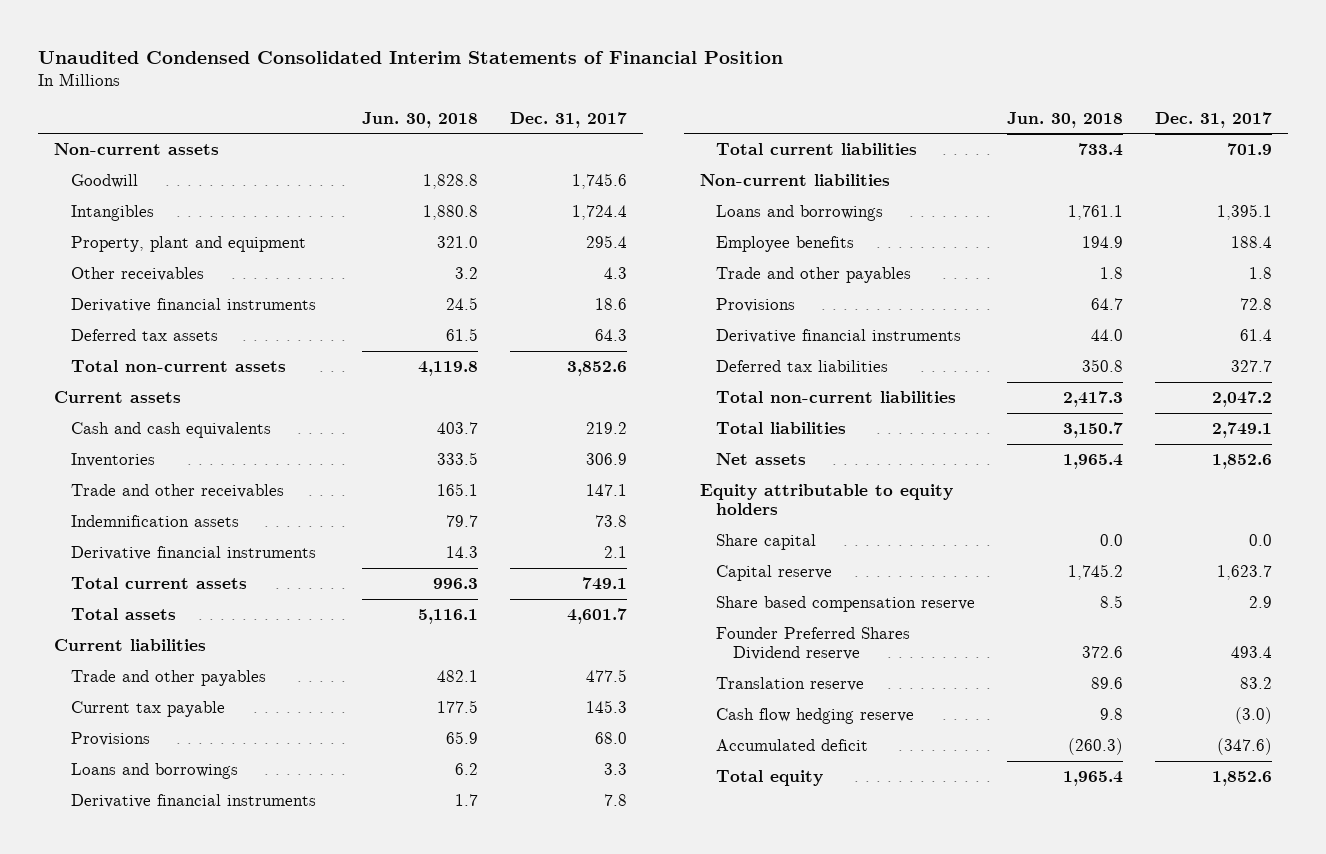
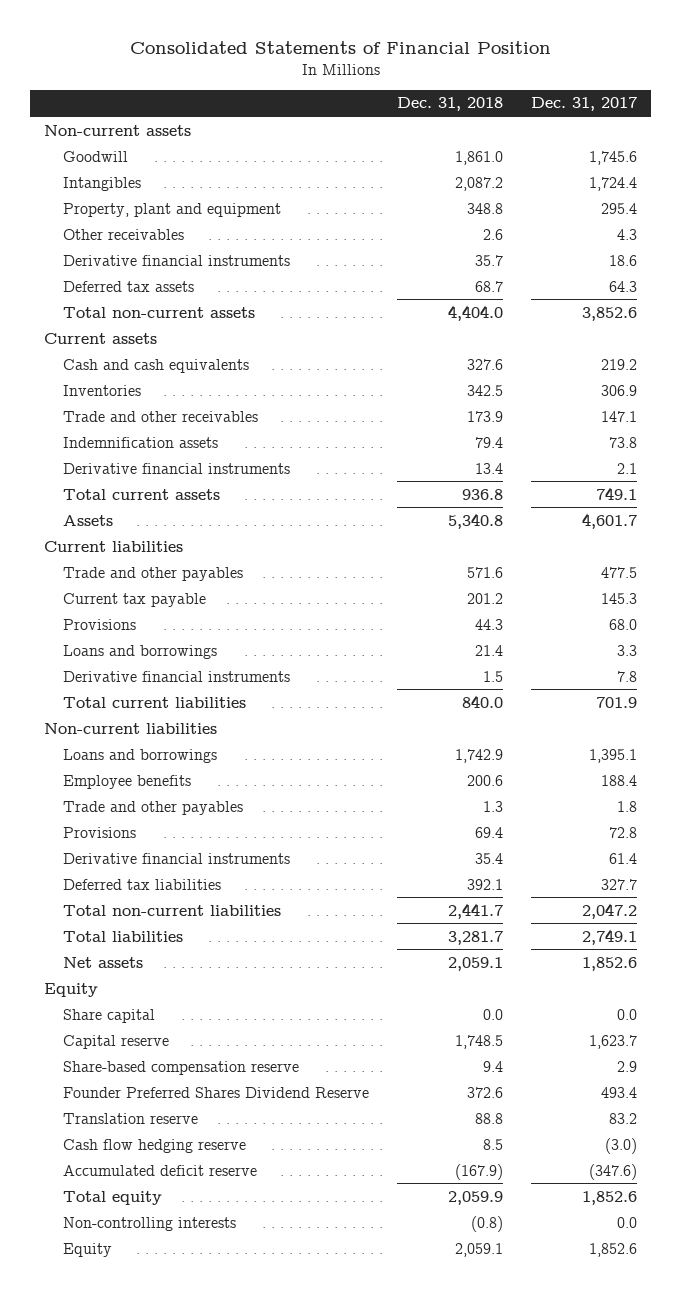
[38,50,784,64] Unaudited Condensed Consolidated Interim Statements of Financial Position -> [129,40,551,54] Consolidated Statements of Financial Position
[361,111,478,128] Jun. 30, 2018 -> none
none -> [397,97,504,112] Dec. 31, 2018
[70,608,176,621] Total assets -> [63,514,114,526] Assets
[699,484,953,516] Equity attributable to equity holders -> [44,982,99,997] Equity
[716,596,976,613] Share based compensation reserve -> [63,1060,300,1075] Share-based compensation reserve
[716,627,911,661] Founder Preferred Shares Dividend reserve -> [63,1086,370,1098] Founder Preferred Shares Dividend Reserve
[716,739,869,752] Accumulated deficit -> [63,1164,258,1176] Accumulated deficit reserve
none -> [63,1216,237,1231] Non-controlling interests
none -> [63,1242,113,1257] Equity

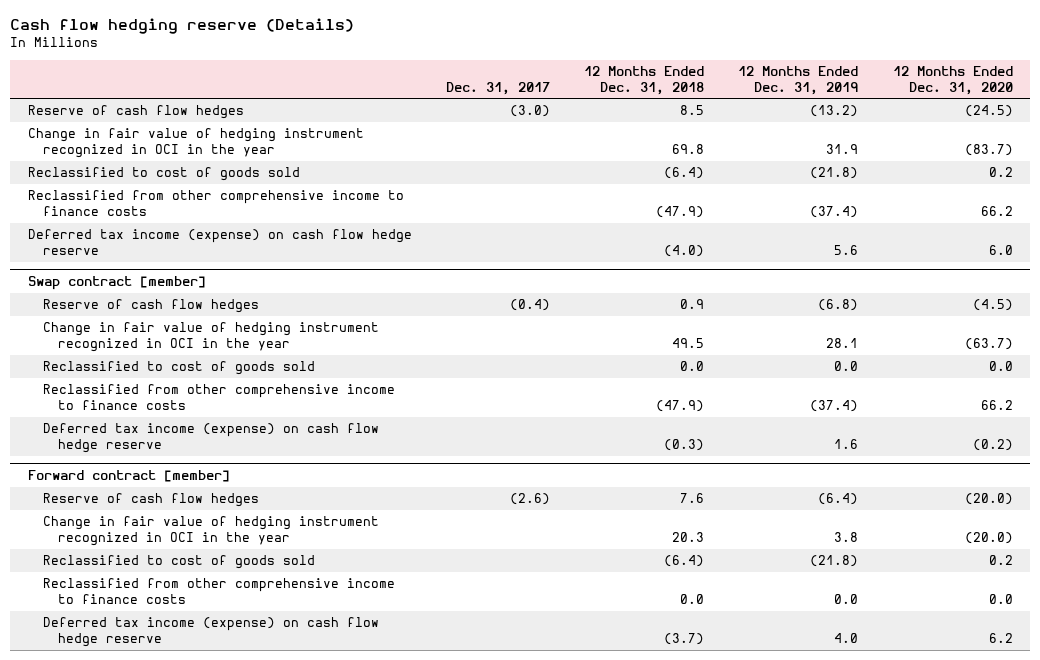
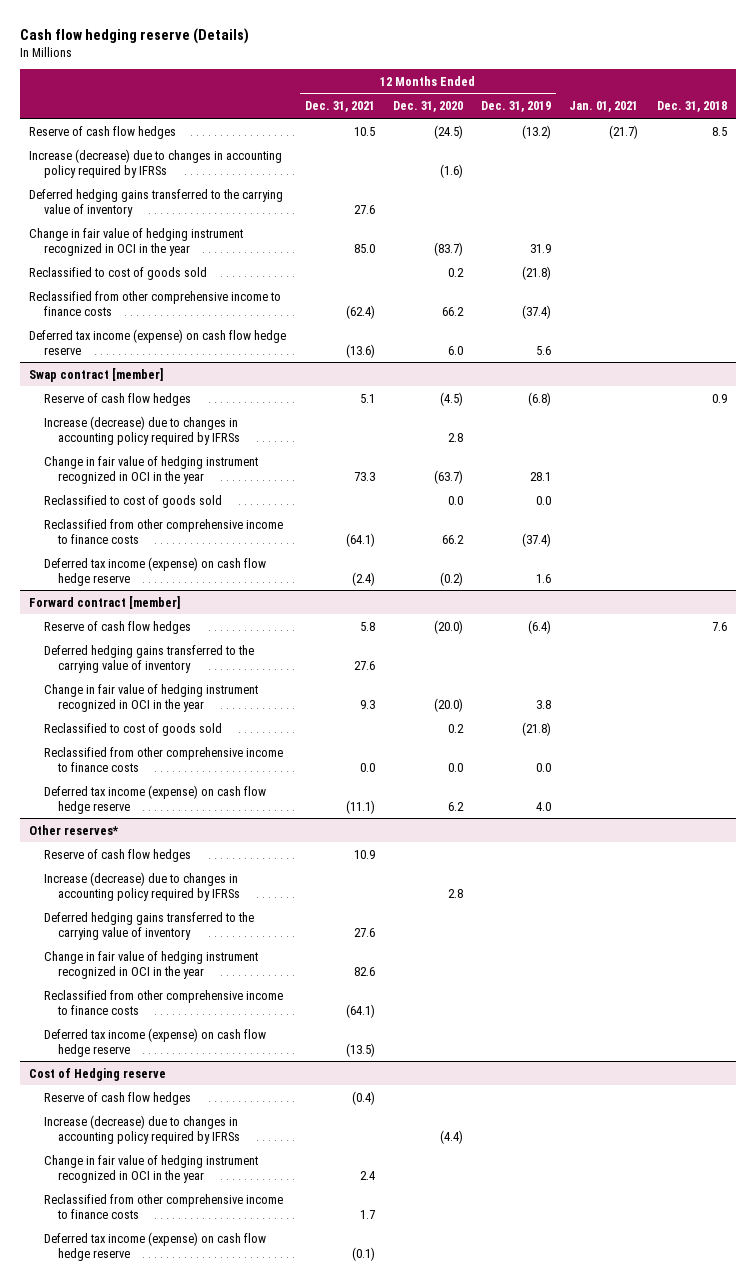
[445,81,550,95] Dec. 31, 2017 -> none
[584,65,705,95] 12 Months Ended Dec. 31, 2018 -> none
none -> [304,101,375,113] Dec. 31, 2021
none -> [569,101,639,113] Jan. 01, 2021
none -> [656,101,727,113] Dec. 31, 2018
none -> [29,148,283,178] Increase (decrease) due to changes in accounting policy required by IFRSs
none -> [29,188,284,217] Deferred hedging gains transferred to the carrying value of inventory
none -> [43,415,240,445] Increase (decrease) due to changes in accounting policy required by IFRSs
none -> [43,644,254,673] Deferred hedging gains transferred to the carrying value of inventory
none -> [29,824,120,835] Other reserves*
none -> [43,848,191,862] Reserve of cash flow hedges
none -> [43,871,240,901] Increase (decrease) due to changes in accounting policy required by IFRSs
none -> [43,911,254,940] Deferred hedging gains transferred to the carrying value of inventory
none -> [43,950,258,979] Change in fair value of hedging instrument recognized in OCI in the year
none -> [43,989,283,1015] Reclassified from other comprehensive income to finance costs
none -> [43,1027,266,1057] Deferred tax income (expense) on cash flow hedge reserve
none -> [29,1067,167,1081] Cost of Hedging reserve
none -> [43,1091,191,1105] Reserve of cash flow hedges
none -> [43,1114,240,1144] Increase (decrease) due to changes in accounting policy required by IFRSs
none -> [43,1154,258,1183] Change in fair value of hedging instrument recognized in OCI in the year
none -> [43,1193,283,1219] Reclassified from other comprehensive income to finance costs
none -> [43,1231,266,1261] Deferred tax income (expense) on cash flow hedge reserve

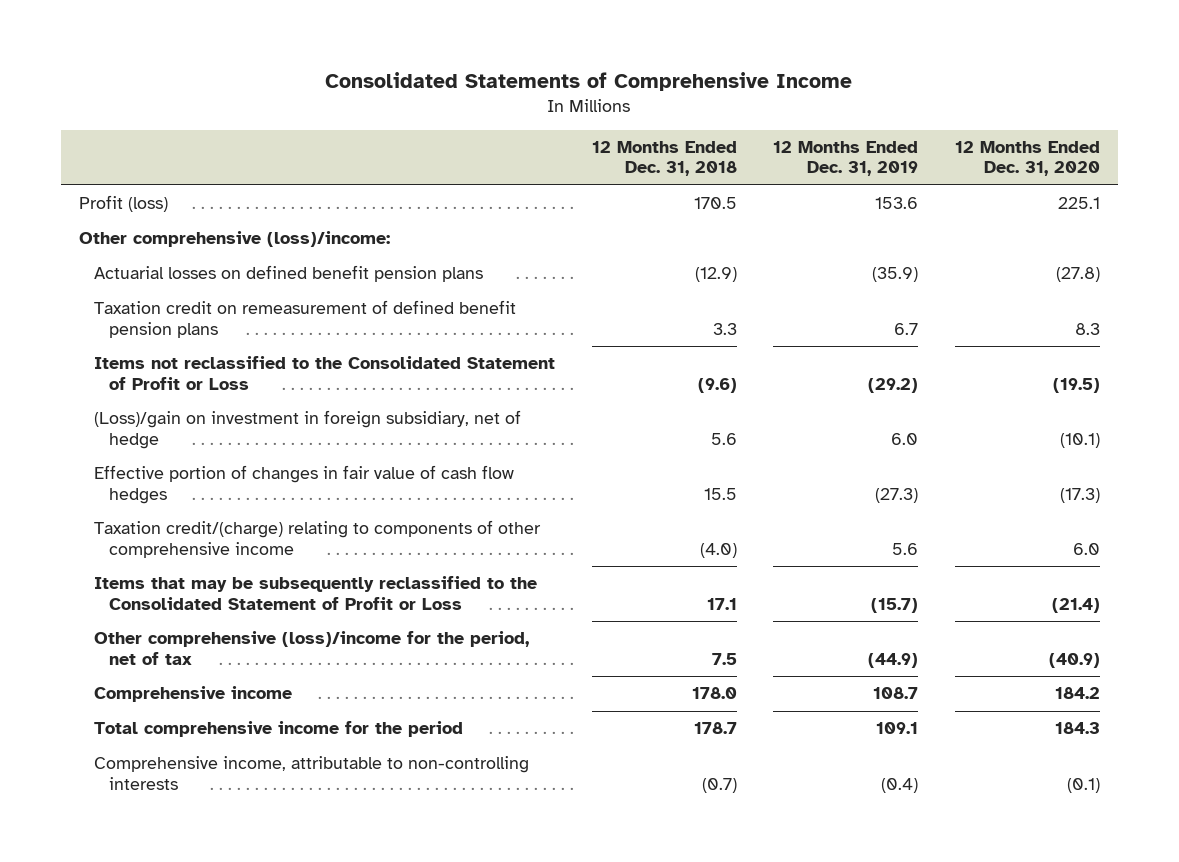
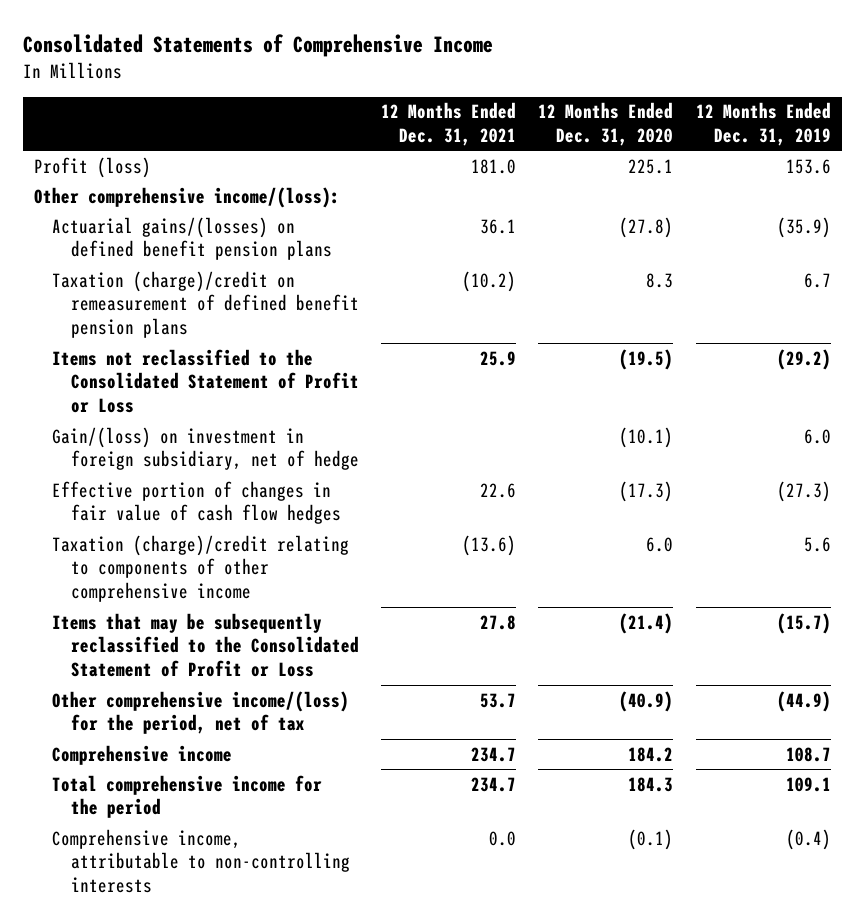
[591,140,737,177] 12 Months Ended Dec. 31, 2018 -> none
none -> [381,102,517,147] 12 Months Ended Dec. 31, 2021
[78,231,390,248] Other comprehensive (loss)/income: -> [33,186,340,208] Other comprehensive income/(loss):
[94,265,484,283] Actuarial losses on defined benefit pension plans -> [52,216,333,261] Actuarial gains/(losses) on defined benefit pension plans
[94,300,517,338] Taxation credit on remeasurement of defined benefit pension plans -> [52,270,360,339] Taxation (charge)/credit on remeasurement of defined benefit pension plans
[94,410,522,449] (Loss)/gain on investment in foreign subsidiary, net of hedge -> [52,426,360,471] Gain/(loss) on investment in foreign subsidiary, net of hedge
[94,520,542,558] Taxation credit/(charge) relating to components of other comprehensive income -> [52,534,350,603] Taxation (charge)/credit relating to components of other comprehensive income
[94,631,530,665] Other comprehensive (loss)/income for the period, net of tax -> [52,690,350,735] Other comprehensive income/(loss) for the period, net of tax

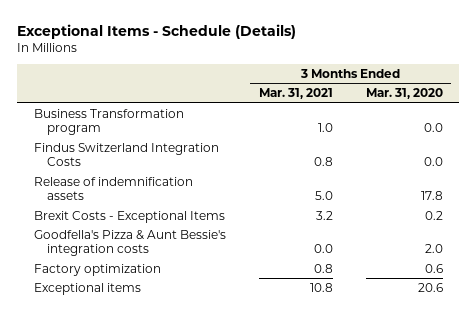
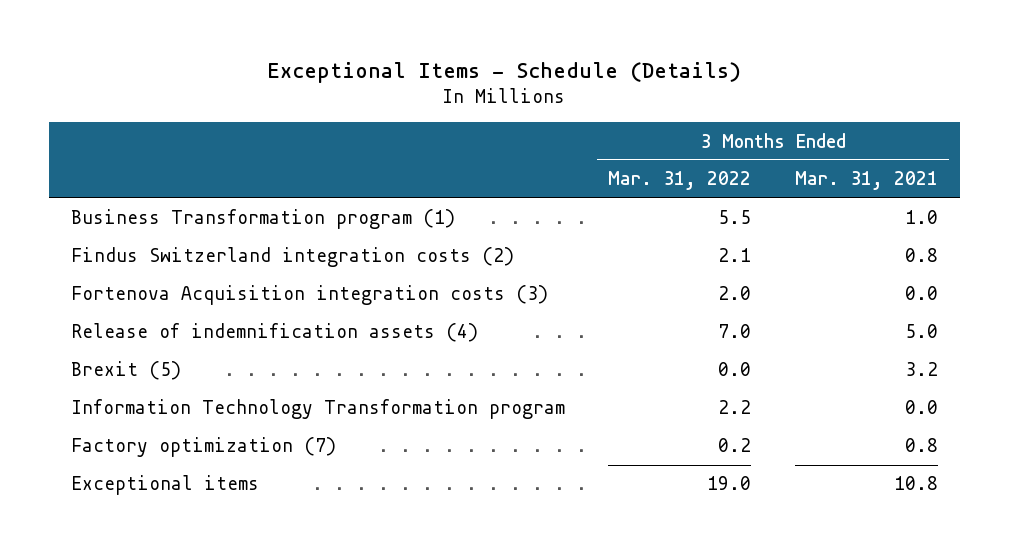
[365,88,443,100] Mar. 31, 2020 -> none
none -> [608,171,752,191] Mar. 31, 2022
[33,229,226,257] Goodfella's Pizza & Aunt Bessie's integration costs -> none
[33,108,184,136] Business Transformation program -> [70,209,455,230] Business Transformation program (1)
[33,142,219,167] Findus Switzerland Integration Costs -> [70,247,514,268] Findus Switzerland integration costs (2)
none -> [70,285,548,306] Fortenova Acquisition integration costs (3)
[33,176,193,201] Release of indemnification assets -> [70,323,478,343] Release of indemnification assets (4)
[33,210,225,223] Brexit Costs - Exceptional Items -> [70,361,181,381] Brexit (5)
none -> [70,399,565,420] Information Technology Transformation program
[33,263,161,276] Factory optimization -> [70,437,336,458] Factory optimization (7)

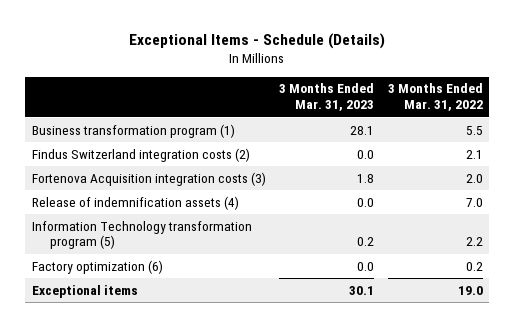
[795,171,939,191] Mar. 31, 2021 -> none
none -> [279,83,375,112] 3 Months Ended Mar. 31, 2023
[70,209,455,230] Business Transformation program (1) -> [31,123,235,138] Business transformation program (1)
[70,361,181,381] Brexit (5) -> none
[70,399,565,420] Information Technology Transformation program -> [31,220,252,250] Information Technology transformation program (5)
[70,437,336,458] Factory optimization (7) -> [31,259,163,274] Factory optimization (6)

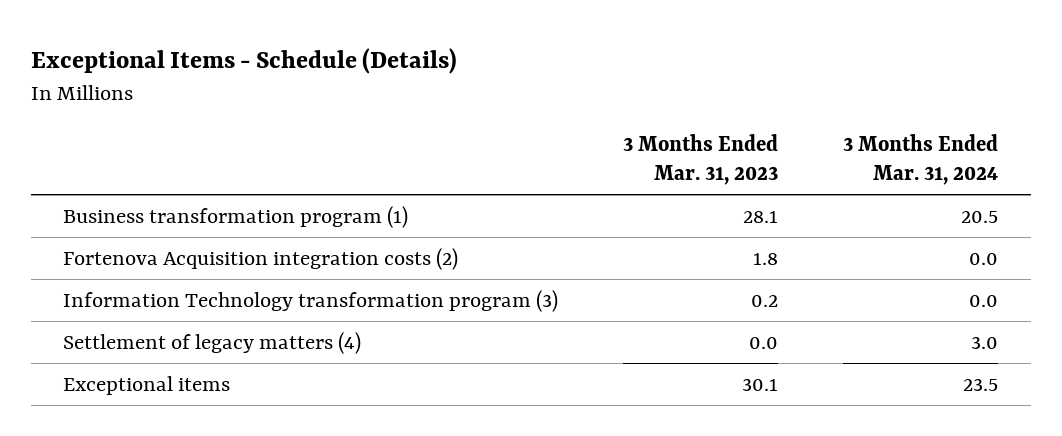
[387,83,483,112] 3 Months Ended Mar. 31, 2022 -> none
none -> [843,134,999,186] 3 Months Ended Mar. 31, 2024
[31,147,250,162] Findus Switzerland integration costs (2) -> none
[31,195,239,210] Release of indemnification assets (4) -> none
[31,259,163,274] Factory optimization (6) -> none
[31,171,266,186] Fortenova Acquisition integration costs (3) -> [63,247,459,270] Fortenova Acquisition integration costs (2)
[31,220,252,250] Information Technology transformation program (5) -> [63,289,559,312] Information Technology transformation program (3)
none -> [63,331,362,354] Settlement of legacy matters (4)

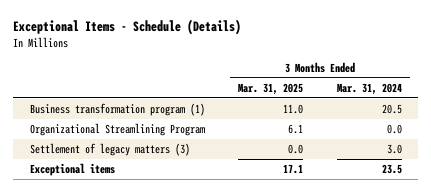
[623,134,779,186] 3 Months Ended Mar. 31, 2023 -> none
none -> [238,82,304,95] Mar. 31, 2025
[63,247,459,270] Fortenova Acquisition integration costs (2) -> none
[63,289,559,312] Information Technology transformation program (3) -> none
none -> [29,122,205,136] Organizational Streamlining Program
[63,331,362,354] Settlement of legacy matters (4) -> [29,142,190,156] Settlement of legacy matters (3)

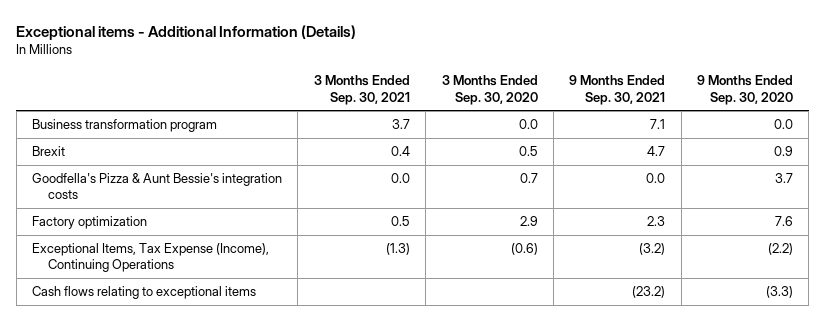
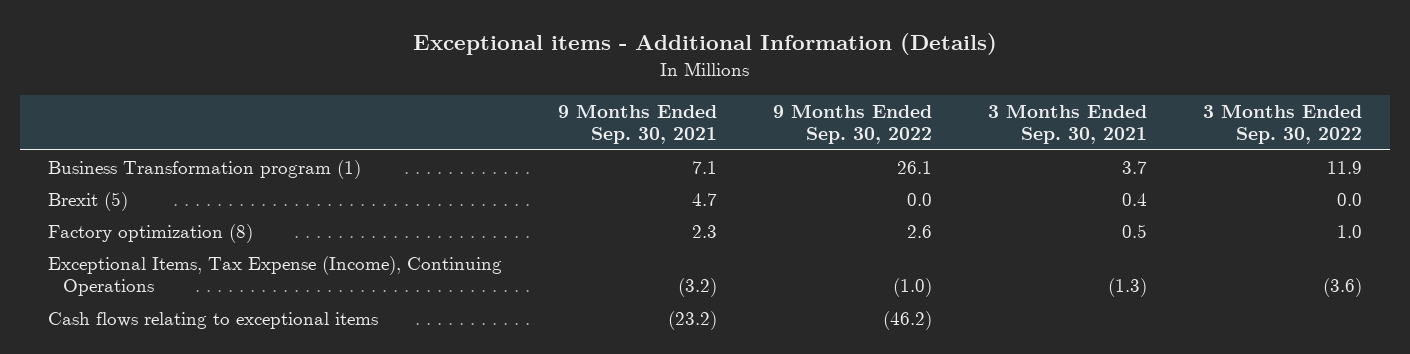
[441,75,538,105] 3 Months Ended Sep. 30, 2020 -> none
[696,75,793,105] 9 Months Ended Sep. 30, 2020 -> none
none -> [772,103,932,145] 9 Months Ended Sep. 30, 2022
none -> [1202,103,1362,145] 3 Months Ended Sep. 30, 2022
[32,173,283,200] Goodfella's Pizza & Aunt Bessie's integration costs -> none
[32,119,218,133] Business transformation program -> [48,159,362,179] Business Transformation program (1)
[32,146,66,157] Brexit -> [48,191,129,211] Brexit (5)
[32,216,148,230] Factory optimization -> [48,223,254,243] Factory optimization (8)

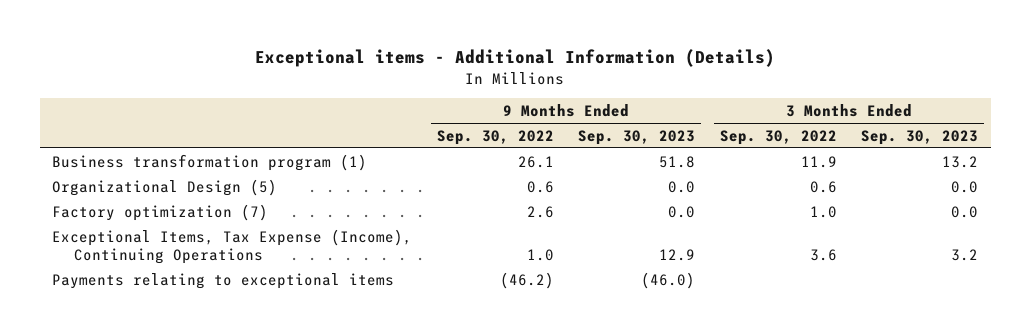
[558,103,718,145] 9 Months Ended Sep. 30, 2021 -> none
[987,103,1147,145] 3 Months Ended Sep. 30, 2021 -> none
none -> [578,129,696,145] Sep. 30, 2023
none -> [861,129,979,145] Sep. 30, 2023
[48,191,129,211] Brexit (5) -> none
[48,159,362,179] Business Transformation program (1) -> [52,153,368,171] Business transformation program (1)
none -> [52,178,278,196] Organizational Design (5)
[48,223,254,243] Factory optimization (8) -> [52,203,269,221] Factory optimization (7)
[892,278,932,298] (1.0) -> [526,248,554,261] 1.0
[1322,278,1362,298] (3.6) -> [809,248,837,261] 3.6
[48,311,379,329] Cash flows relating to exceptional items -> [52,272,395,289] Payments relating to exceptional items

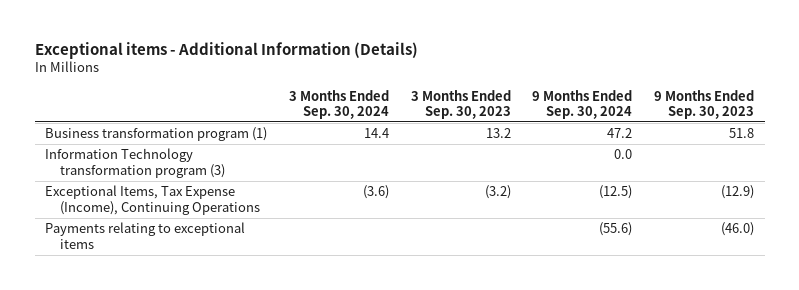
[436,129,554,145] Sep. 30, 2022 -> none
[719,129,837,145] Sep. 30, 2022 -> none
none -> [289,89,390,119] 3 Months Ended Sep. 30, 2024
none -> [532,89,633,119] 9 Months Ended Sep. 30, 2024
[52,178,278,196] Organizational Design (5) -> none
[52,203,269,221] Factory optimization (7) -> none
none -> [45,148,226,178] Information Technology transformation program (3)
[659,248,696,261] 12.9 -> [720,185,754,200] (12.9)
[951,248,979,261] 3.2 -> [484,185,511,200] (3.2)

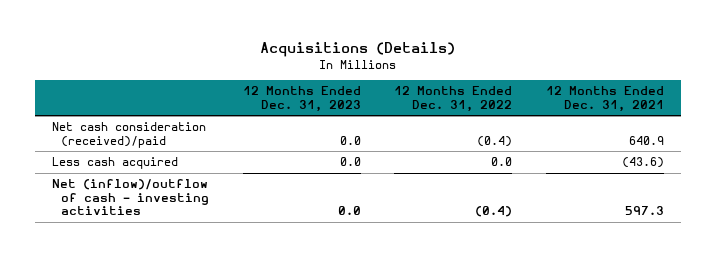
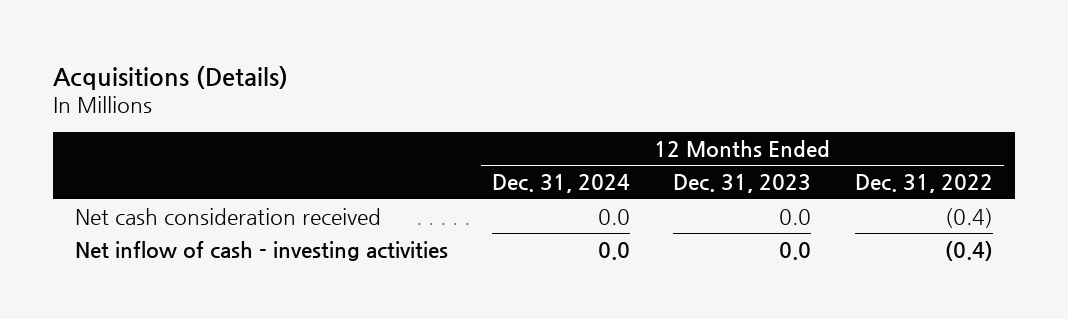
[545,86,664,112] 12 Months Ended Dec. 31, 2021 -> none
none -> [491,174,630,194] Dec. 31, 2024
[51,157,178,170] Less cash acquired -> none
[51,122,206,148] Net cash consideration (received)/paid -> [75,207,382,225] Net cash consideration received
[51,179,209,216] Net (inflow)/outflow of cash - investing activities -> [75,240,449,261] Net inflow of cash - investing activities

